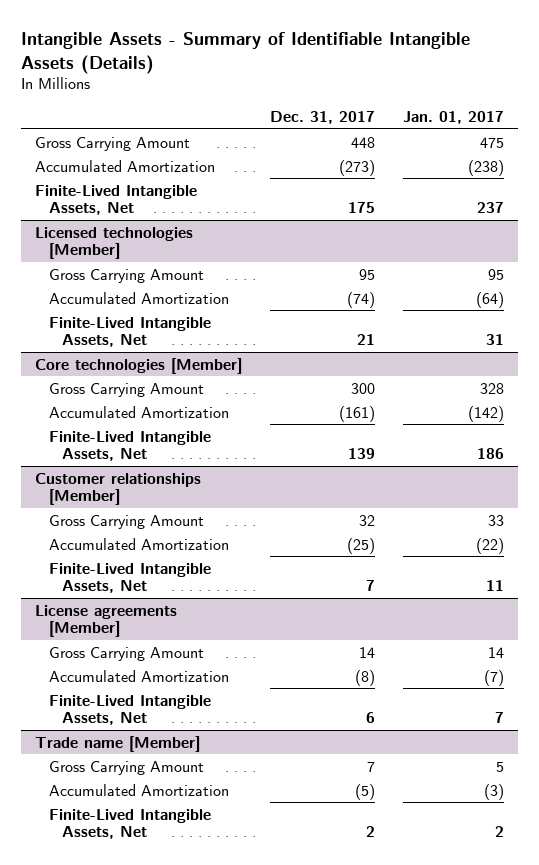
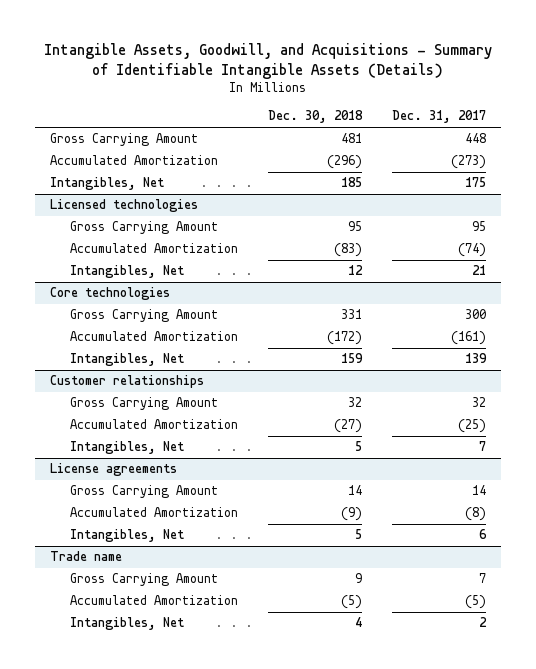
[21,31,471,74] Intangible Assets - Summary of Identifiable Intangible Assets (Details) -> [43,42,492,79] Intangible Assets, Goodwill, and Acquisitions - Summary of Identifiable Intangible Assets (Details)
[402,111,504,125] Jan. 01, 2017 -> none
none -> [267,110,363,124] Dec. 30, 2018
[35,184,198,216] Finite-Lived Intangible Assets, Net -> [49,177,164,191] Intangibles, Net
[35,226,194,260] Licensed technologies [Member] -> [49,199,198,213] Licensed technologies
[48,316,211,348] Finite-Lived Intangible Assets, Net -> [70,265,185,279] Intangibles, Net
[35,357,243,374] Core technologies [Member] -> [49,287,170,301] Core technologies
[48,430,211,462] Finite-Lived Intangible Assets, Net -> [70,353,185,367] Intangibles, Net
[35,472,202,506] Customer relationships [Member] -> [49,375,204,389] Customer relationships
[48,562,211,594] Finite-Lived Intangible Assets, Net -> [70,441,185,455] Intangibles, Net
[35,604,178,638] License agreements [Member] -> [49,463,177,477] License agreements
[48,694,211,726] Finite-Lived Intangible Assets, Net -> [70,529,185,543] Intangibles, Net
[35,735,201,752] Trade name [Member] -> [49,551,122,562] Trade name
[48,808,211,840] Finite-Lived Intangible Assets, Net -> [70,617,185,631] Intangibles, Net

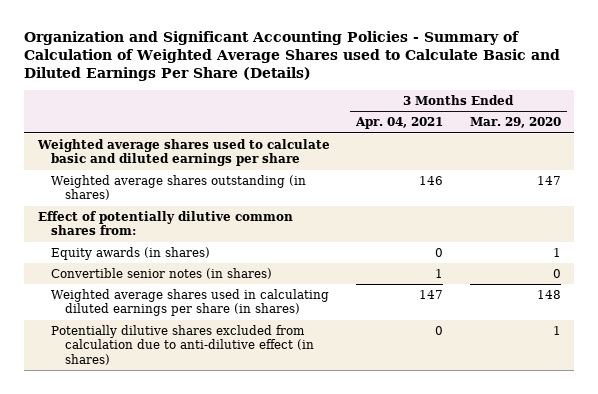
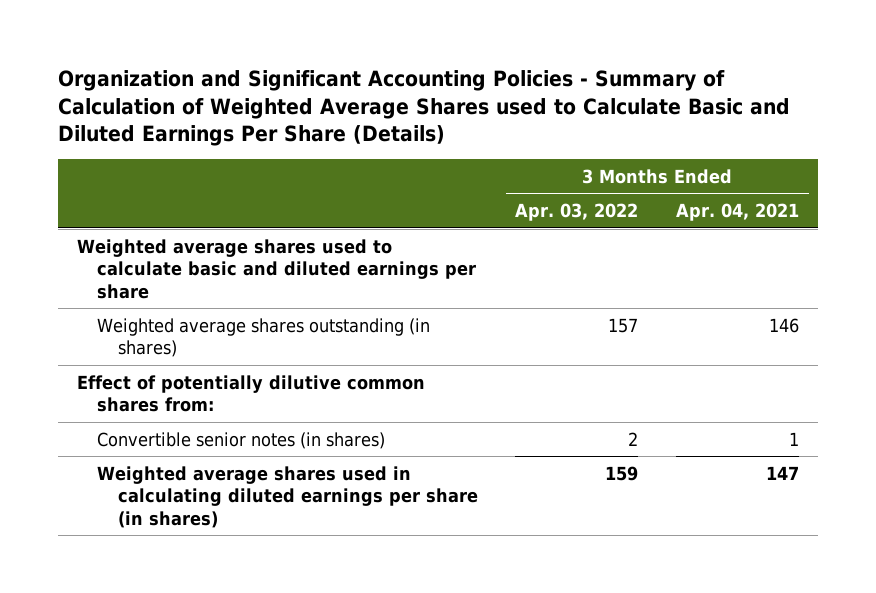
[469,117,561,129] Mar. 29, 2020 -> none
none -> [515,203,639,222] Apr. 03, 2022
[51,246,211,260] Equity awards (in shares) -> none
[51,324,315,365] Potentially dilutive shares excluded from calculation due to anti-dilutive effect (in shares) -> none

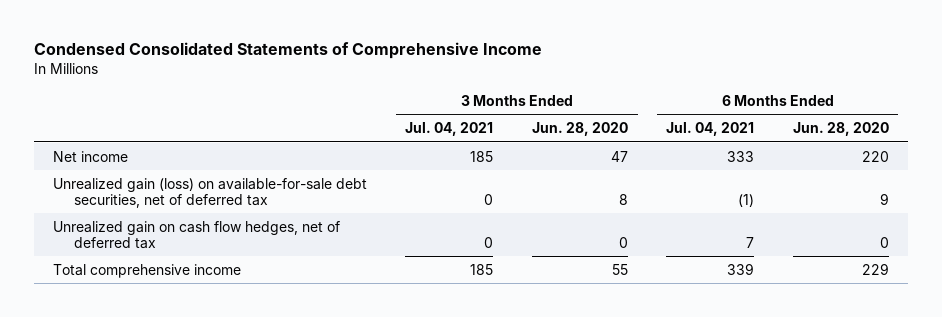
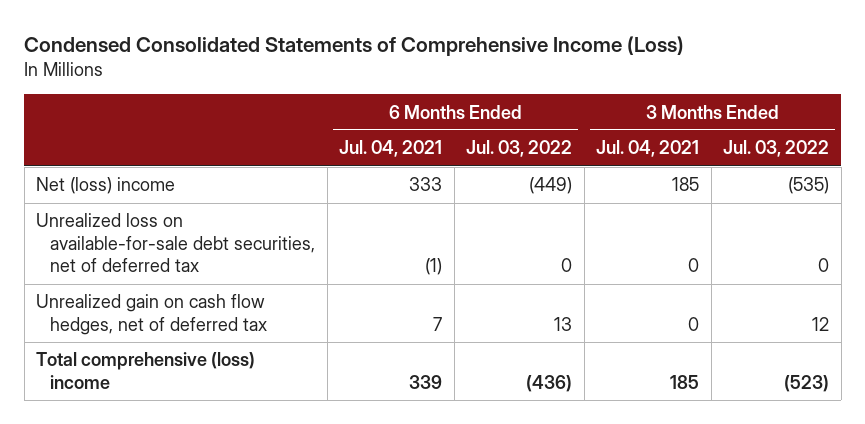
[33,42,542,60] Condensed Consolidated Statements of Comprehensive Income -> [24,36,685,57] Condensed Consolidated Statements of Comprehensive Income (Loss)
[531,122,628,137] Jun. 28, 2020 -> none
[792,122,889,137] Jun. 28, 2020 -> none
none -> [466,140,573,158] Jul. 03, 2022
none -> [723,140,830,158] Jul. 03, 2022
[52,150,128,162] Net income -> [36,177,176,195] Net (loss) income
[52,177,367,209] Unrealized gain (loss) on available-for-sale debt securities, net of deferred tax -> [36,213,316,273] Unrealized loss on available-for-sale debt securities, net of deferred tax
[52,263,241,278] Total comprehensive income -> [36,352,256,389] Total comprehensive (loss) income

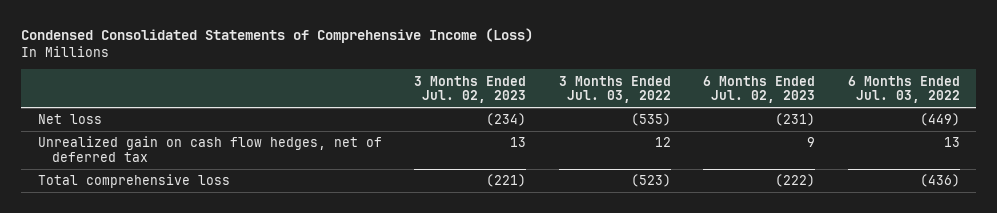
[339,140,443,158] Jul. 04, 2021 -> none
[596,140,700,158] Jul. 04, 2021 -> none
none -> [414,75,527,104] 3 Months Ended Jul. 02, 2023
none -> [703,75,816,104] 6 Months Ended Jul. 02, 2023
[36,213,316,273] Unrealized loss on available-for-sale debt securities, net of deferred tax -> none
[36,177,176,195] Net (loss) income -> [37,114,102,125] Net loss
[36,352,256,389] Total comprehensive (loss) income -> [37,174,230,189] Total comprehensive loss

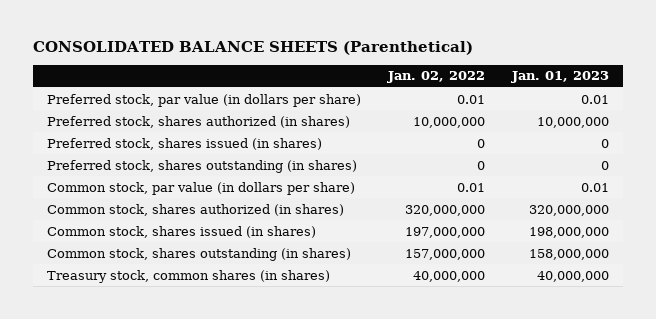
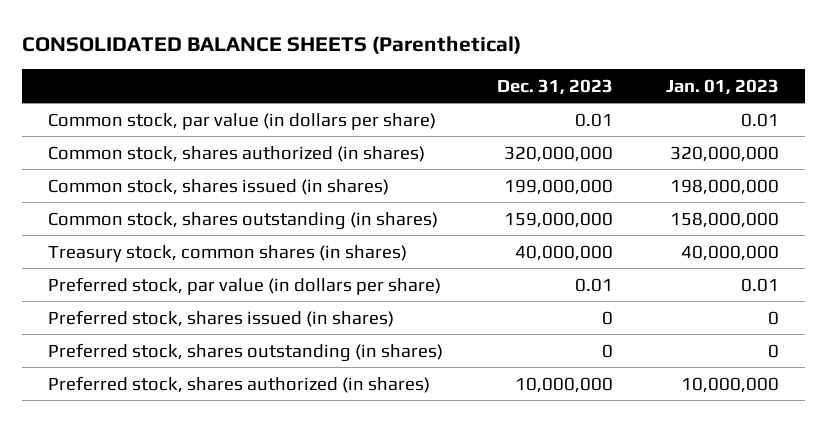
[386,71,485,84] Jan. 02, 2022 -> none
none -> [496,78,613,95] Dec. 31, 2023
[46,93,361,107] Preferred stock, par value (in dollars per share) -> [48,276,442,295] Preferred stock, par value (in dollars per share)
[46,137,322,150] Preferred stock, shares issued (in shares) -> [48,309,395,327] Preferred stock, shares issued (in shares)
[46,159,357,173] Preferred stock, shares outstanding (in shares) -> [48,342,444,362] Preferred stock, shares outstanding (in shares)
[46,115,350,128] Preferred stock, shares authorized (in shares) -> [48,375,431,393] Preferred stock, shares authorized (in shares)

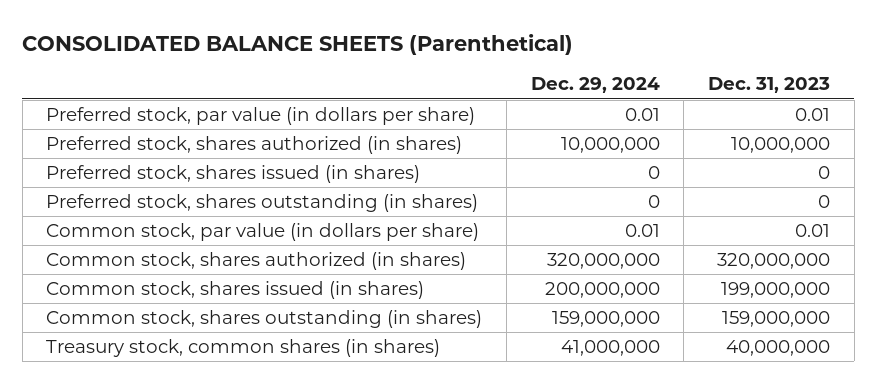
[665,78,779,95] Jan. 01, 2023 -> none
none -> [530,77,660,94] Dec. 29, 2024
[48,276,442,295] Preferred stock, par value (in dollars per share) -> [46,107,476,126] Preferred stock, par value (in dollars per share)
[48,375,431,393] Preferred stock, shares authorized (in shares) -> [46,136,463,155] Preferred stock, shares authorized (in shares)
[48,309,395,327] Preferred stock, shares issued (in shares) -> [46,165,421,184] Preferred stock, shares issued (in shares)
[48,342,444,362] Preferred stock, shares outstanding (in shares) -> [46,194,479,213] Preferred stock, shares outstanding (in shares)

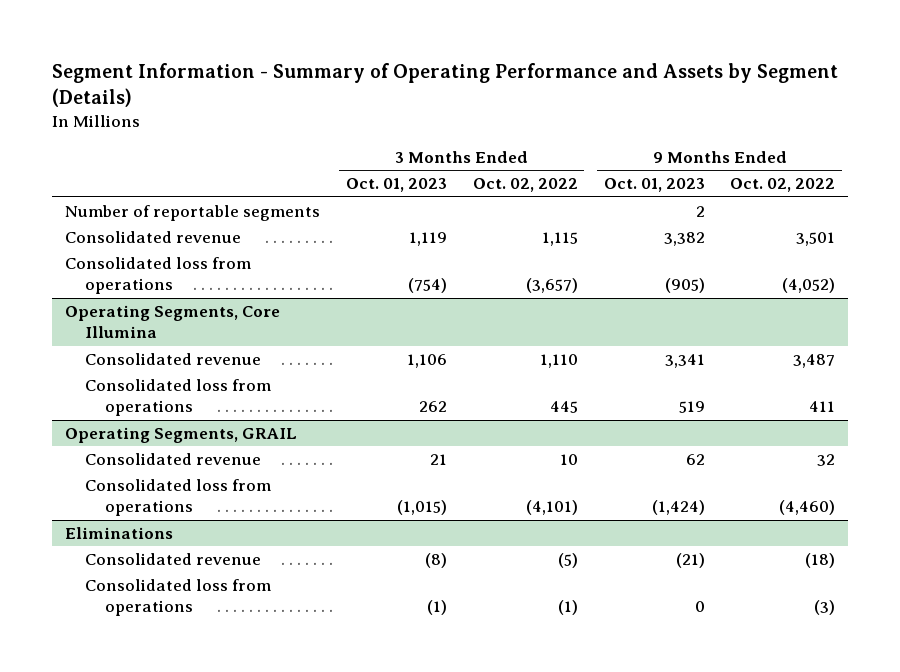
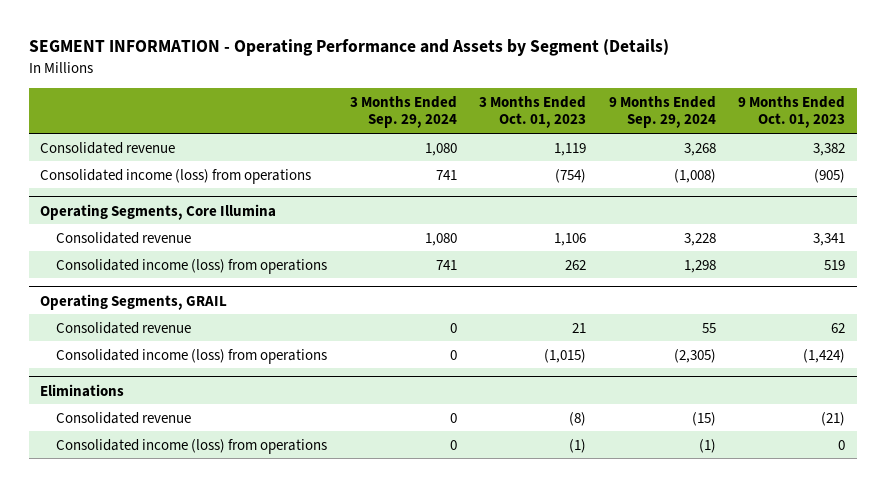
[51,62,838,108] Segment Information - Summary of Operating Performance and Assets by Segment (Details) -> [28,39,669,57] SEGMENT INFORMATION - Operating Performance and Assets by Segment (Details)
[472,178,578,193] Oct. 02, 2022 -> none
[730,178,836,193] Oct. 02, 2022 -> none
none -> [349,95,457,129] 3 Months Ended Sep. 29, 2024
none -> [608,95,716,129] 9 Months Ended Sep. 29, 2024
[64,205,320,222] Number of reportable segments -> none
[64,257,251,295] Consolidated loss from operations -> [40,168,312,184] Consolidated income (loss) from operations
[84,379,271,417] Consolidated loss from operations -> [56,258,328,274] Consolidated income (loss) from operations
[84,479,271,517] Consolidated loss from operations -> [56,348,328,364] Consolidated income (loss) from operations
[84,579,271,617] Consolidated loss from operations -> [56,438,328,454] Consolidated income (loss) from operations

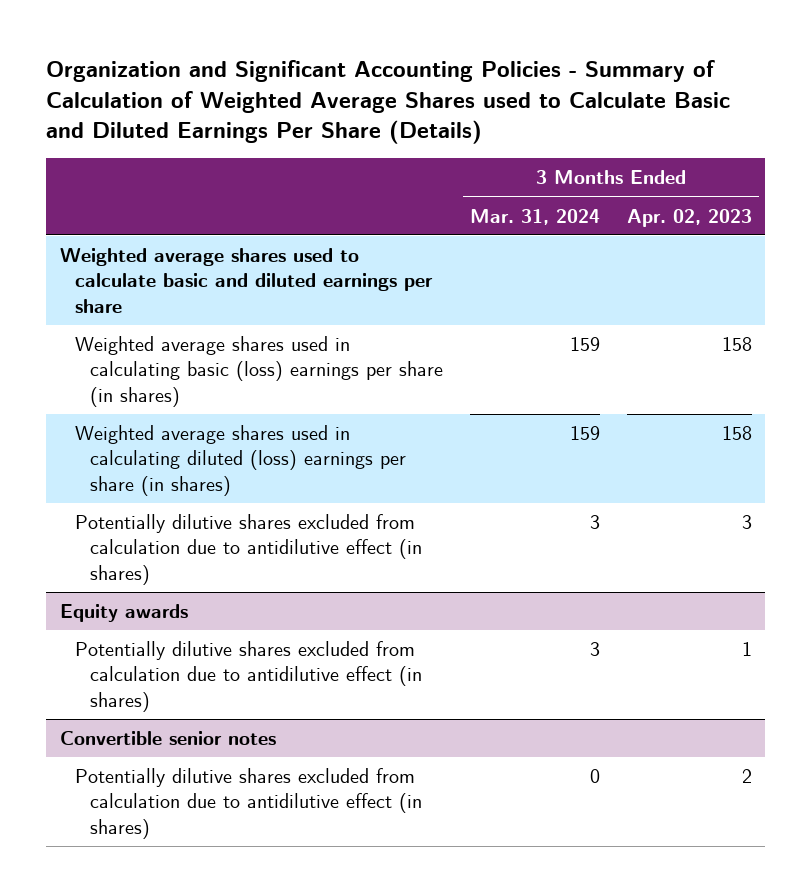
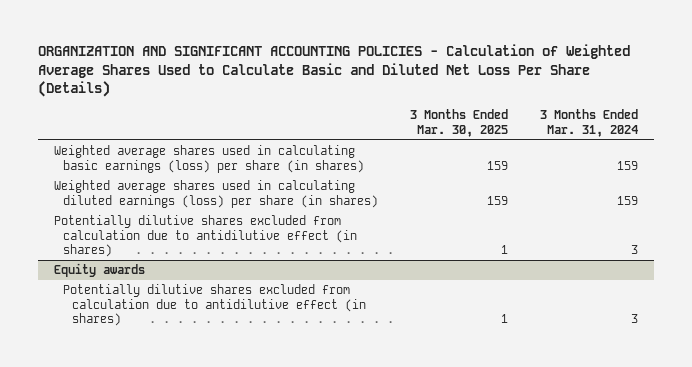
[46,59,731,145] Organization and Significant Accounting Policies - Summary of Calculation of Weighted Average Shares used to Calculate Basic and Diluted Earnings Per Share (Details) -> [38,44,631,98] ORGANIZATION AND SIGNIFICANT ACCOUNTING POLICIES - Calculation of Weighted Average Shares Used to Calculate Basic and Diluted Net Loss Per Share (Details)
[626,208,752,227] Apr. 02, 2023 -> none
none -> [409,109,508,137] 3 Months Ended Mar. 30, 2025
[59,248,433,313] Weighted average shares used to calculate basic and diluted earnings per share -> none
[74,336,444,407] Weighted average shares used in calculating basic (loss) earnings per share (in shares) -> [54,145,364,173] Weighted average shares used in calculating basic earnings (loss) per share (in shares)
[74,425,407,496] Weighted average shares used in calculating diluted (loss) earnings per share (in shares) -> [54,180,378,208] Weighted average shares used in calculating diluted earnings (loss) per share (in shares)
[59,731,276,746] Convertible senior notes -> none
[74,768,423,839] Potentially dilutive shares excluded from calculation due to antidilutive effect (in shares) -> none

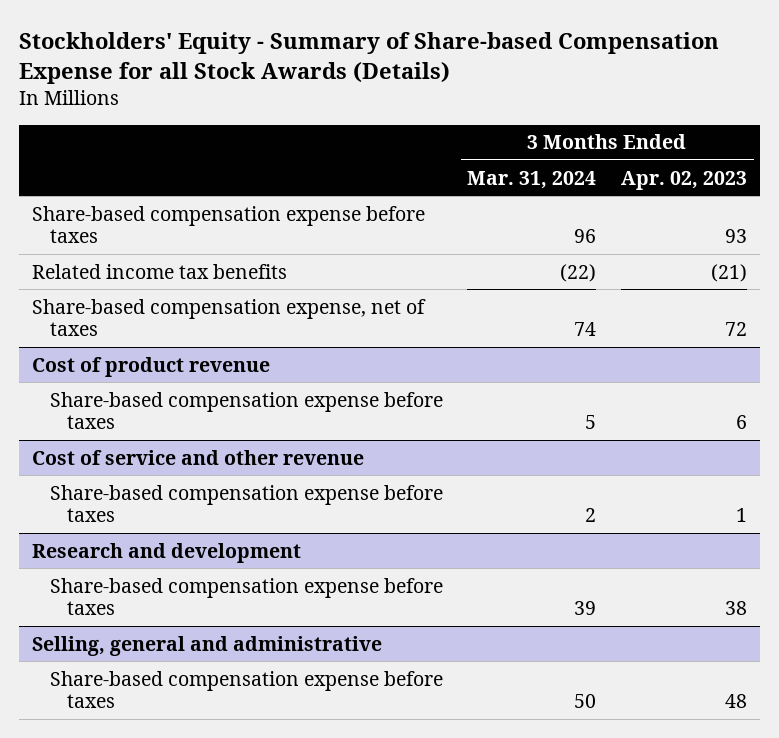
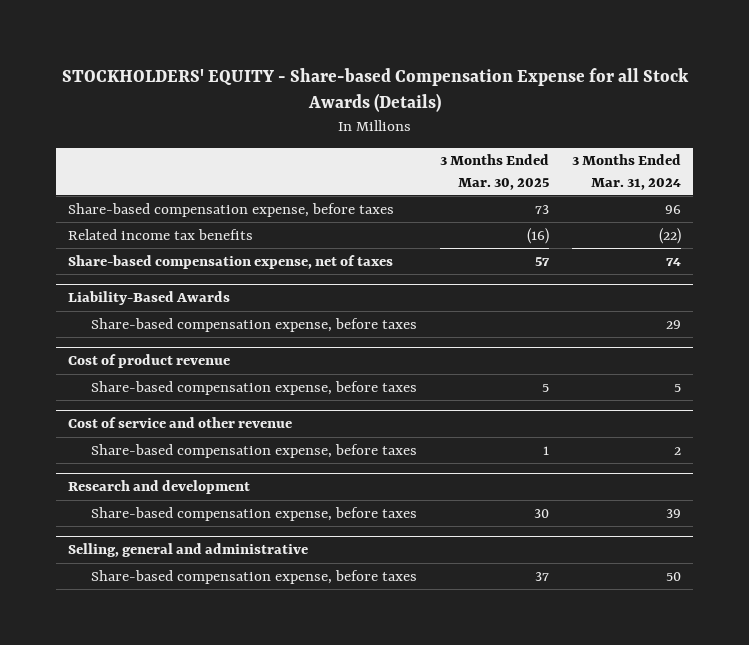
[19,32,720,85] Stockholders' Equity - Summary of Share-based Compensation Expense for all Stock Awards (Details) -> [61,67,689,113] STOCKHOLDERS' EQUITY - Share-based Compensation Expense for all Stock Awards (Details)
[621,170,748,190] Apr. 02, 2023 -> none
none -> [440,154,550,190] 3 Months Ended Mar. 30, 2025
[31,205,425,244] Share-based compensation expense before taxes -> [67,202,394,217] Share-based compensation expense, before taxes
none -> [67,291,230,306] Liability-Based Awards
none -> [90,317,417,332] Share-based compensation expense, before taxes
[49,391,443,430] Share-based compensation expense before taxes -> [90,380,417,395] Share-based compensation expense, before taxes
[49,484,443,523] Share-based compensation expense before taxes -> [90,443,417,458] Share-based compensation expense, before taxes
[49,577,443,616] Share-based compensation expense before taxes -> [90,506,417,521] Share-based compensation expense, before taxes
[49,670,443,709] Share-based compensation expense before taxes -> [90,569,417,584] Share-based compensation expense, before taxes

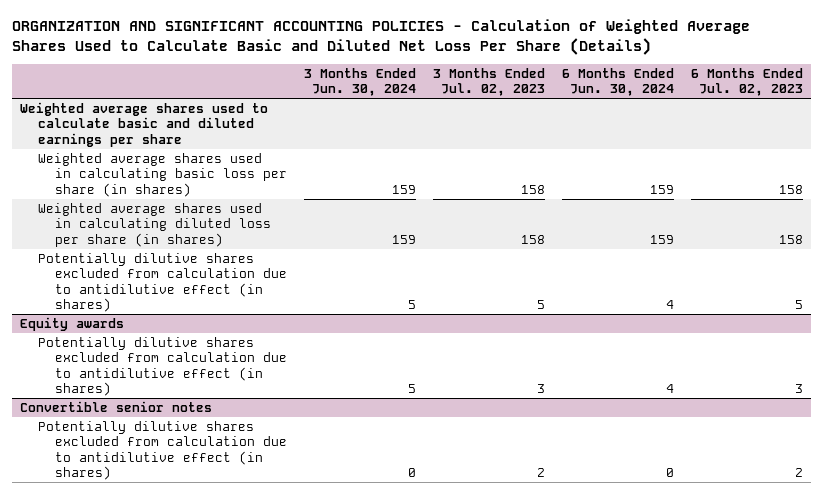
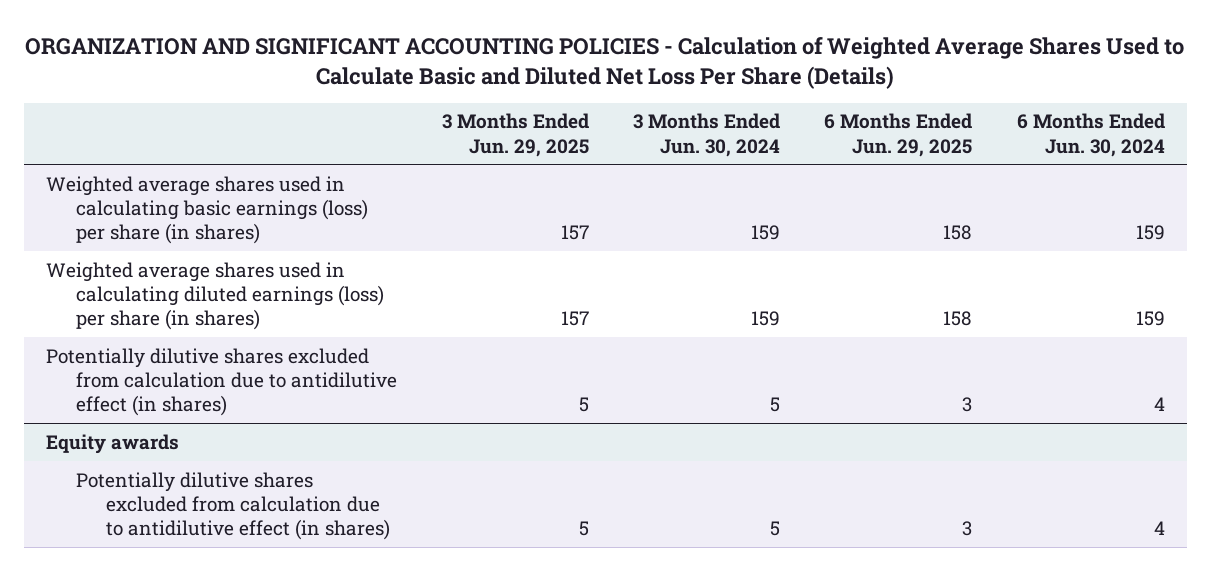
[432,67,545,96] 3 Months Ended Jul. 02, 2023 -> none
[690,67,803,96] 6 Months Ended Jul. 02, 2023 -> none
none -> [441,113,589,157] 3 Months Ended Jun. 29, 2025
none -> [824,113,973,157] 6 Months Ended Jun. 29, 2025
[20,102,269,147] Weighted average shares used to calculate basic and diluted earnings per share -> none
[37,153,288,197] Weighted average shares used in calculating basic loss per share (in shares) -> [46,175,369,244] Weighted average shares used in calculating basic earnings (loss) per share (in shares)
[37,203,272,247] Weighted average shares used in calculating diluted loss per share (in shares) -> [46,261,385,330] Weighted average shares used in calculating diluted earnings (loss) per share (in shares)
[20,401,213,413] Convertible senior notes -> none
[37,421,288,480] Potentially dilutive shares excluded from calculation due to antidilutive effect (in shares) -> none

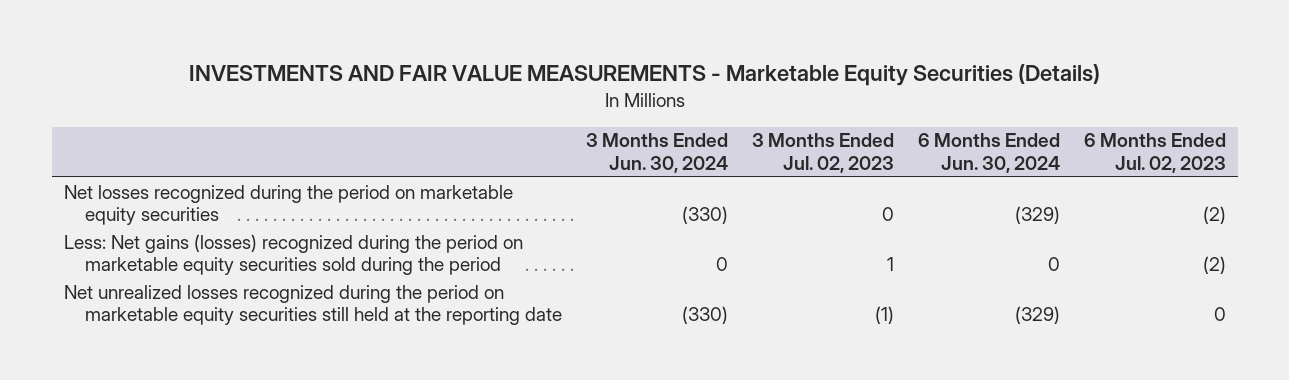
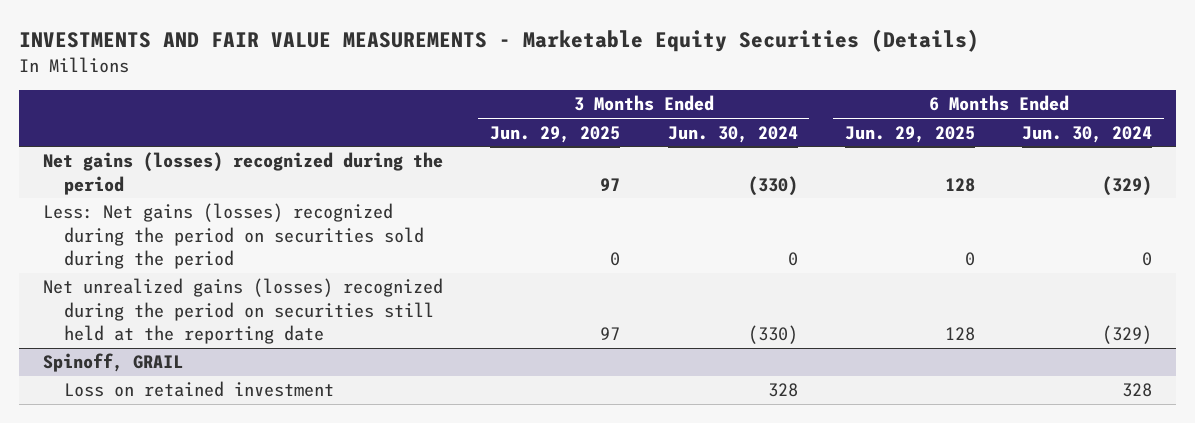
[751,133,894,173] 3 Months Ended Jul. 02, 2023 -> none
[1083,133,1226,173] 6 Months Ended Jul. 02, 2023 -> none
none -> [490,125,621,143] Jun. 29, 2025
none -> [845,125,976,143] Jun. 29, 2025
[63,184,513,226] Net losses recognized during the period on marketable equity securities -> [42,152,443,195] Net gains (losses) recognized during the period
[63,233,523,276] Less: Net gains (losses) recognized during the period on marketable equity securities sold during the period -> [42,203,424,269] Less: Net gains (losses) recognized during the period on securities sold during the period
[63,284,562,326] Net unrealized losses recognized during the period on marketable equity securities still held at the reporting date -> [42,278,443,344] Net unrealized gains (losses) recognized during the period on securities still held at the reporting date
none -> [42,353,183,373] Spinoff, GRAIL
none -> [63,381,334,398] Loss on retained investment

